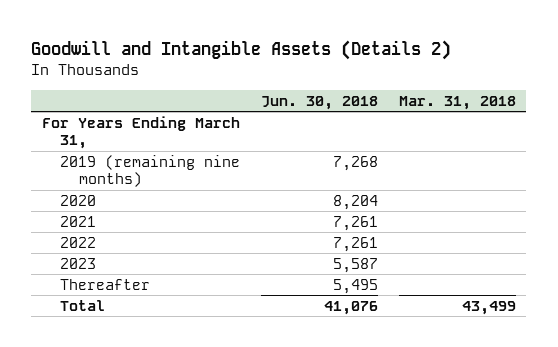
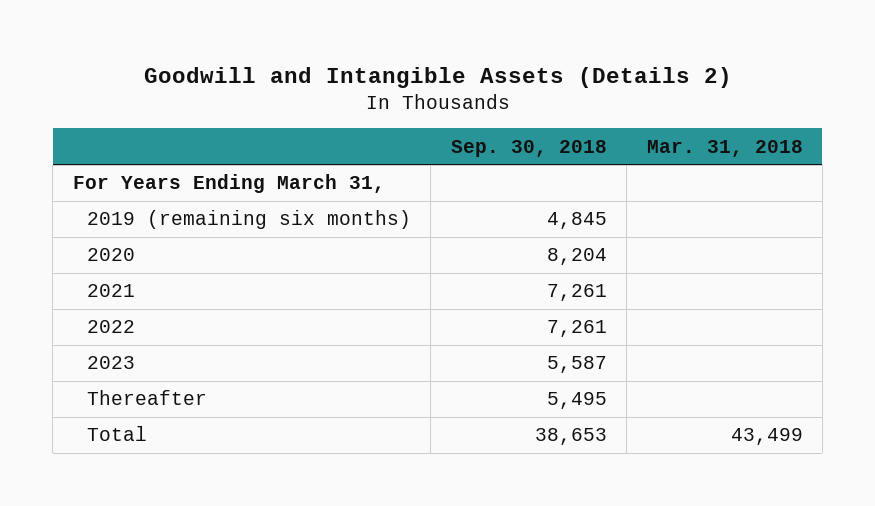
[261,95,379,110] Jun. 30, 2018 -> none
none -> [450,139,607,157] Sep. 30, 2018
[60,154,241,188] 2019 (remaining nine months) -> [86,210,411,230] 2019 (remaining six months)

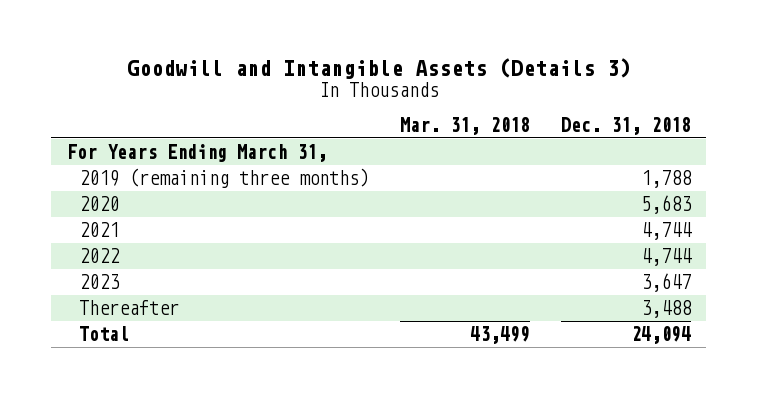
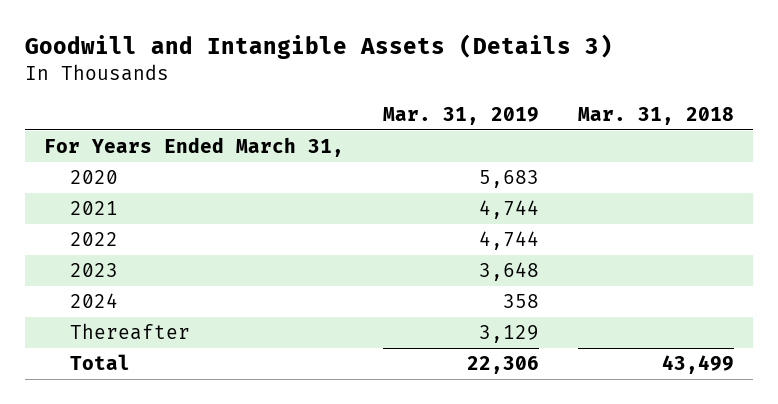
[560,117,691,136] Dec. 31, 2018 -> none
none -> [383,107,540,126] Mar. 31, 2019
[78,168,369,189] 2019 (remaining three months) -> none
[66,144,327,163] For Years Ending March 31, -> [44,137,345,158] For Years Ended March 31,
none -> [69,293,118,309] 2024

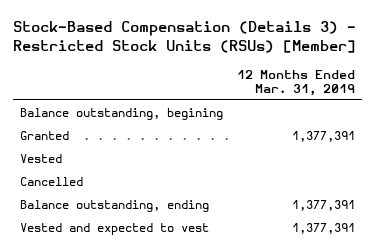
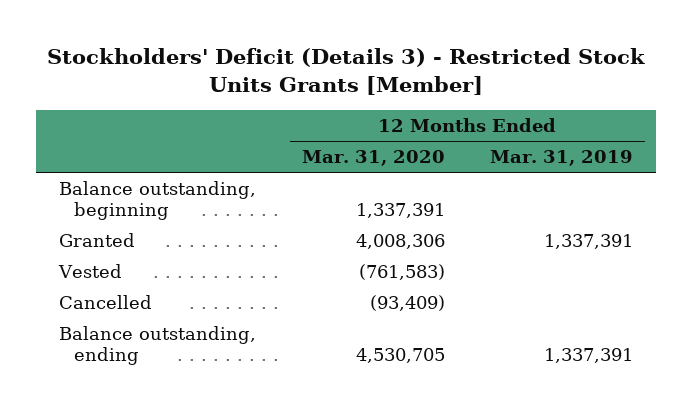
[13,20,357,53] Stock-Based Compensation (Details 3) - Restricted Stock Units (RSUs) [Member] -> [47,48,646,95] Stockholders' Deficit (Details 3) - Restricted Stock Units Grants [Member]
none -> [301,150,445,167] Mar. 31, 2020
[20,108,224,121] Balance outstanding, begining -> [59,181,257,221] Balance outstanding, beginning
[292,131,356,143] 1,377,391 -> [544,234,634,250] 1,337,391
[20,223,210,236] Vested and expected to vest -> none
[292,200,356,212] 1,377,391 -> [544,348,634,364] 1,337,391

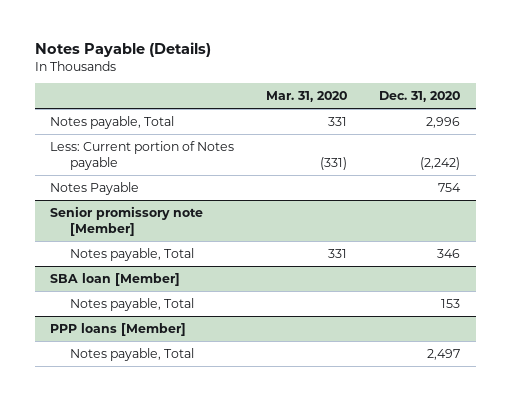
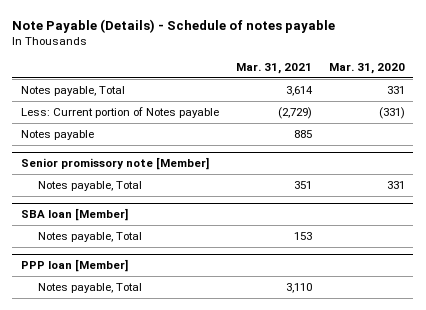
[34,41,211,57] Notes Payable (Details) -> [12,18,336,33] Note Payable (Details) - Schedule of notes payable
[378,91,460,103] Dec. 31, 2020 -> none
none -> [235,63,312,75] Mar. 31, 2021
[50,181,140,195] Notes Payable -> [20,129,94,140] Notes payable
[50,322,187,336] PPP loans [Member] -> [20,259,128,273] PPP loan [Member]

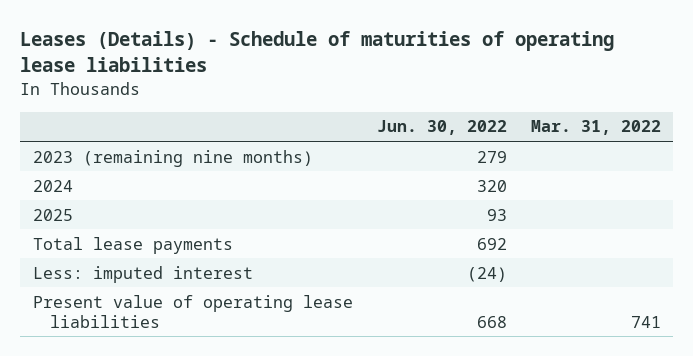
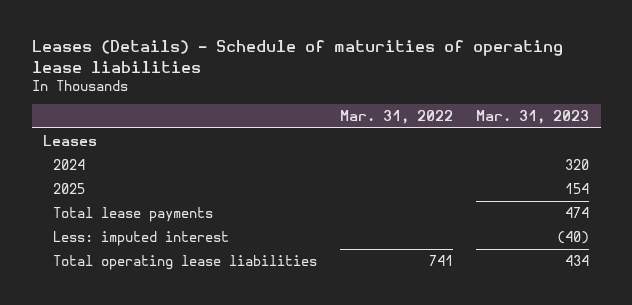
[376,120,507,136] Jun. 30, 2022 -> none
none -> [475,109,589,124] Mar. 31, 2023
[32,149,313,167] 2023 (remaining nine months) -> none
none -> [43,135,98,147] Leases
[32,294,353,328] Present value of operating lease liabilities -> [52,255,317,271] Total operating lease liabilities

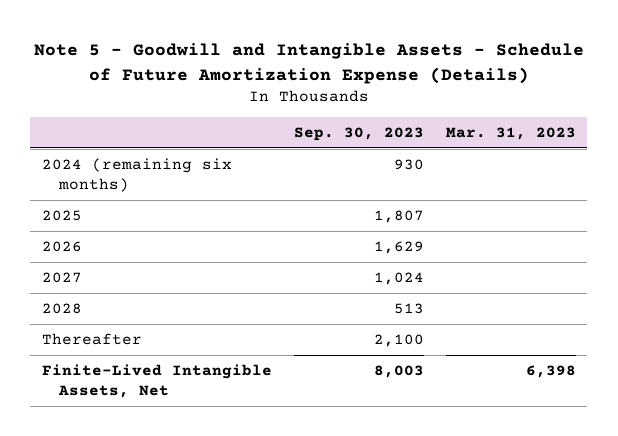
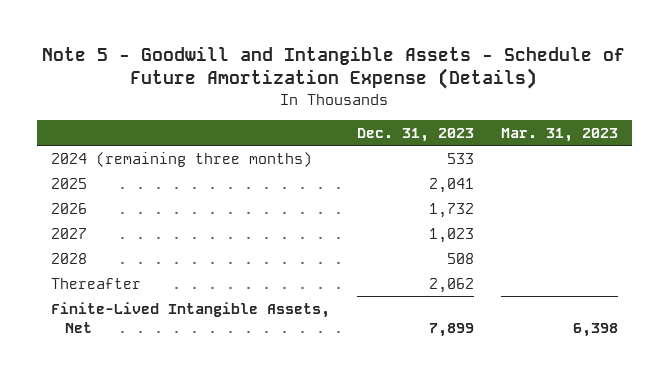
[293,126,424,141] Sep. 30, 2023 -> none
none -> [356,127,474,142] Dec. 31, 2023
[41,157,232,192] 2024 (remaining six months) -> [50,151,312,167] 2024 (remaining three months)

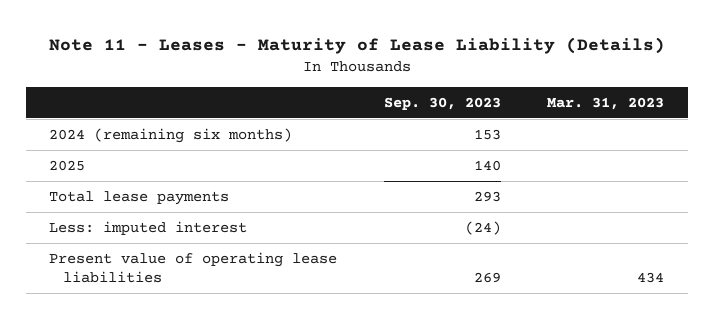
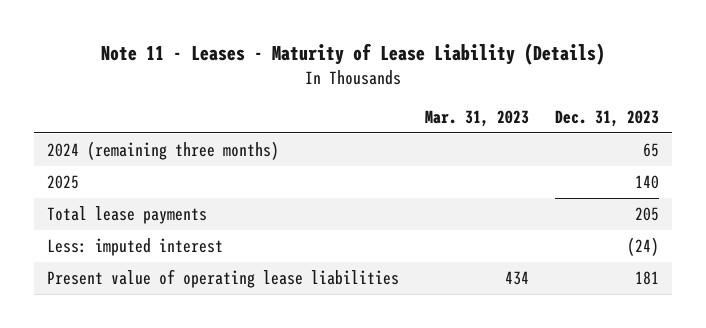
[383,96,501,110] Sep. 30, 2023 -> none
none -> [555,109,660,127] Dec. 31, 2023
[48,128,292,144] 2024 (remaining six months) -> [46,140,279,160] 2024 (remaining three months)

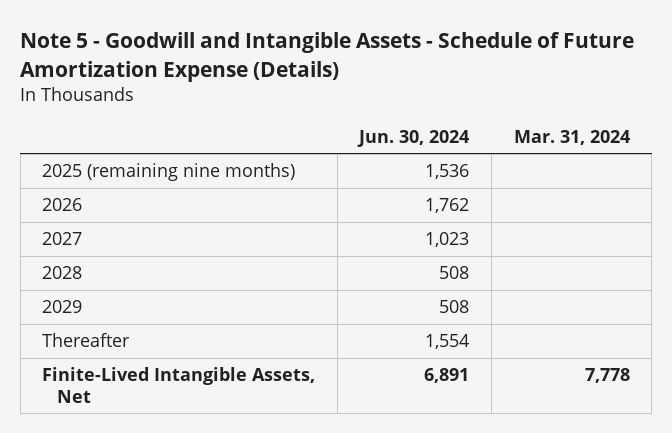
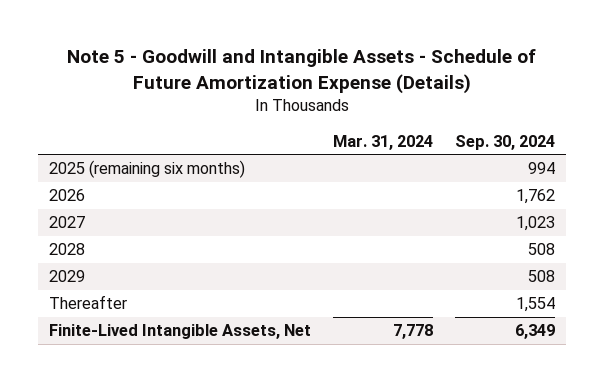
[357,129,470,147] Jun. 30, 2024 -> none
none -> [454,134,555,150] Sep. 30, 2024
[42,163,296,182] 2025 (remaining nine months) -> [48,160,245,179] 2025 (remaining six months)

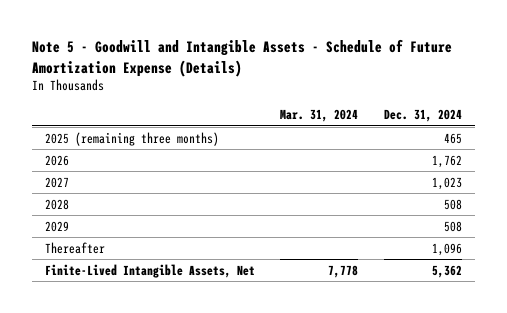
[454,134,555,150] Sep. 30, 2024 -> none
none -> [383,109,462,123] Dec. 31, 2024
[48,160,245,179] 2025 (remaining six months) -> [44,131,219,146] 2025 (remaining three months)

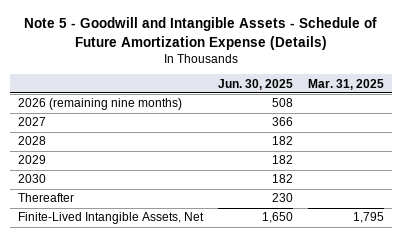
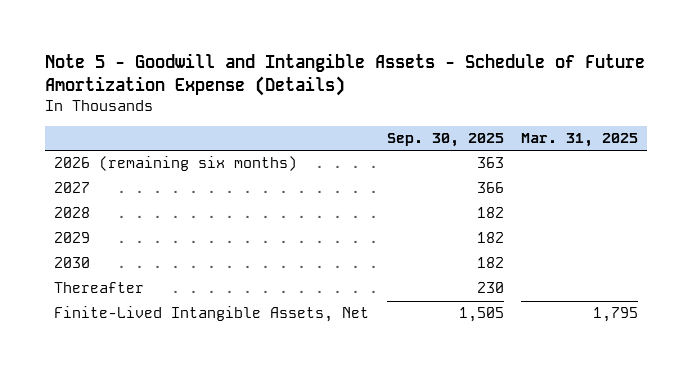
[218,78,294,90] Jun. 30, 2025 -> none
none -> [386,133,504,148] Sep. 30, 2025
[17,98,182,111] 2026 (remaining nine months) -> [53,156,297,172] 2026 (remaining six months)

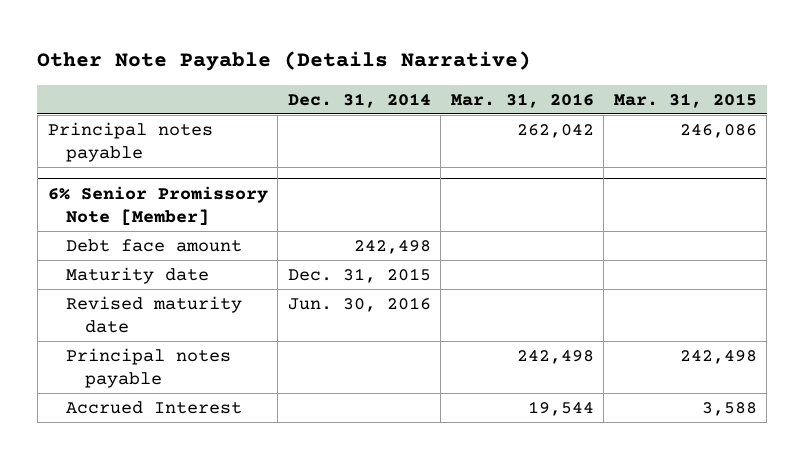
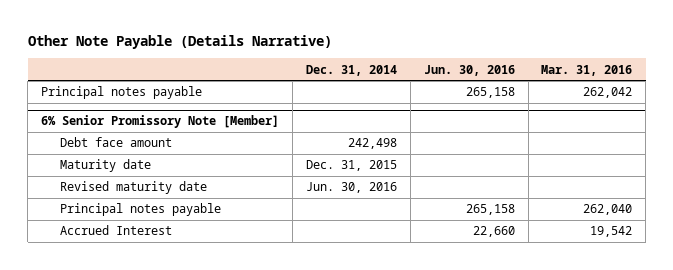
[613,92,757,108] Mar. 31, 2015 -> none
none -> [423,64,515,76] Jun. 30, 2016
[516,349,594,364] 242,498 -> [583,204,633,216] 262,040
[527,400,594,416] 19,544 -> [590,226,633,238] 19,542

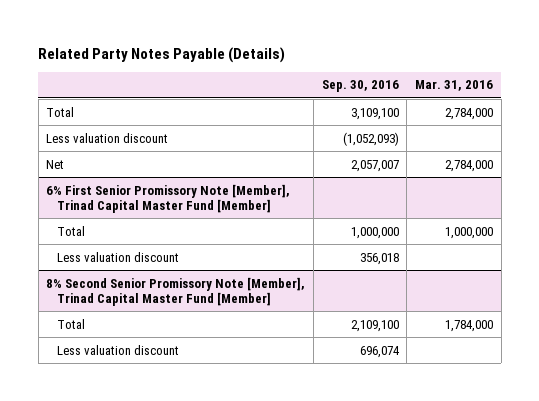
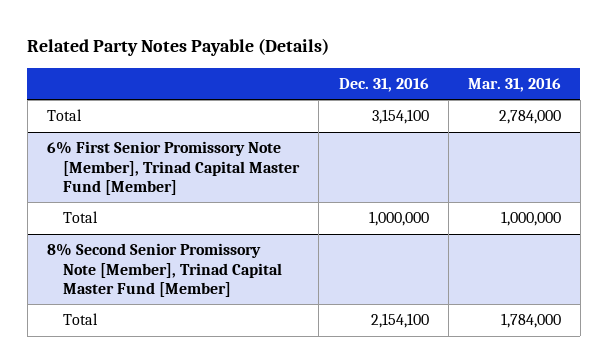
[321,80,399,93] Sep. 30, 2016 -> none
none -> [338,77,429,92] Dec. 31, 2016
[46,132,169,143] Less valuation discount -> none
[46,159,65,169] Net -> none
[56,251,179,262] Less valuation discount -> none
[56,344,179,355] Less valuation discount -> none

